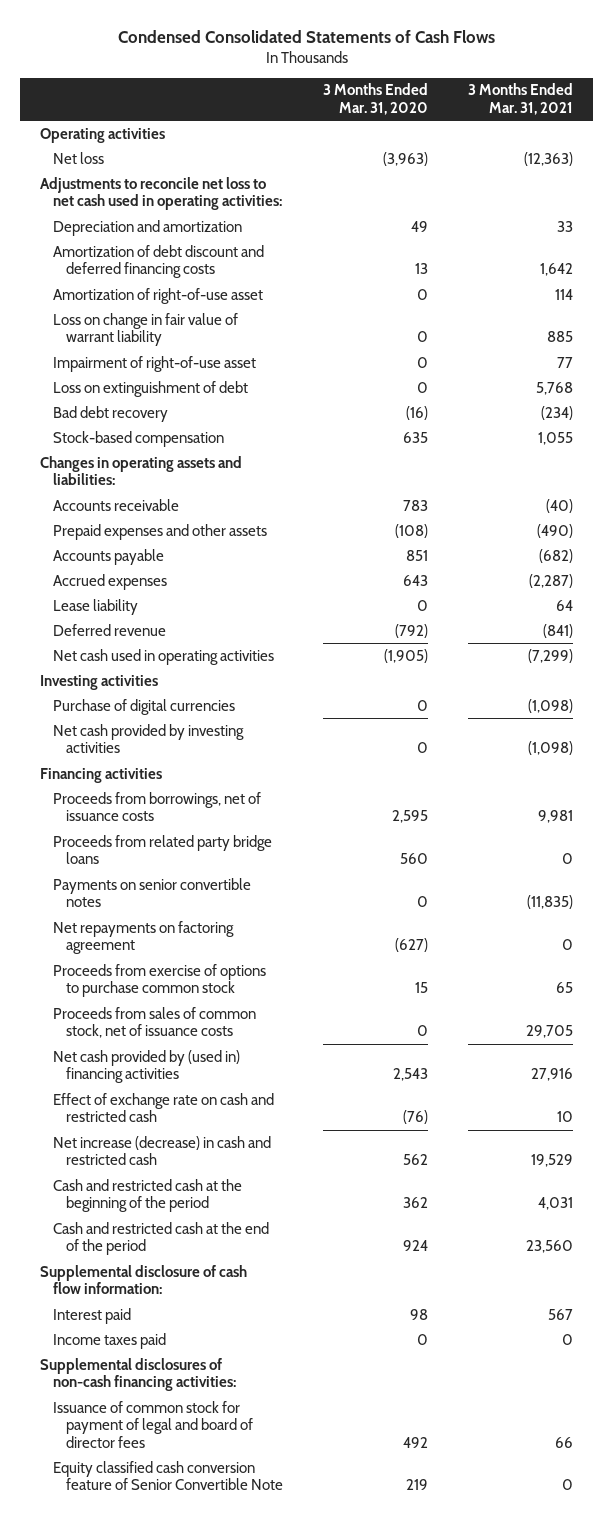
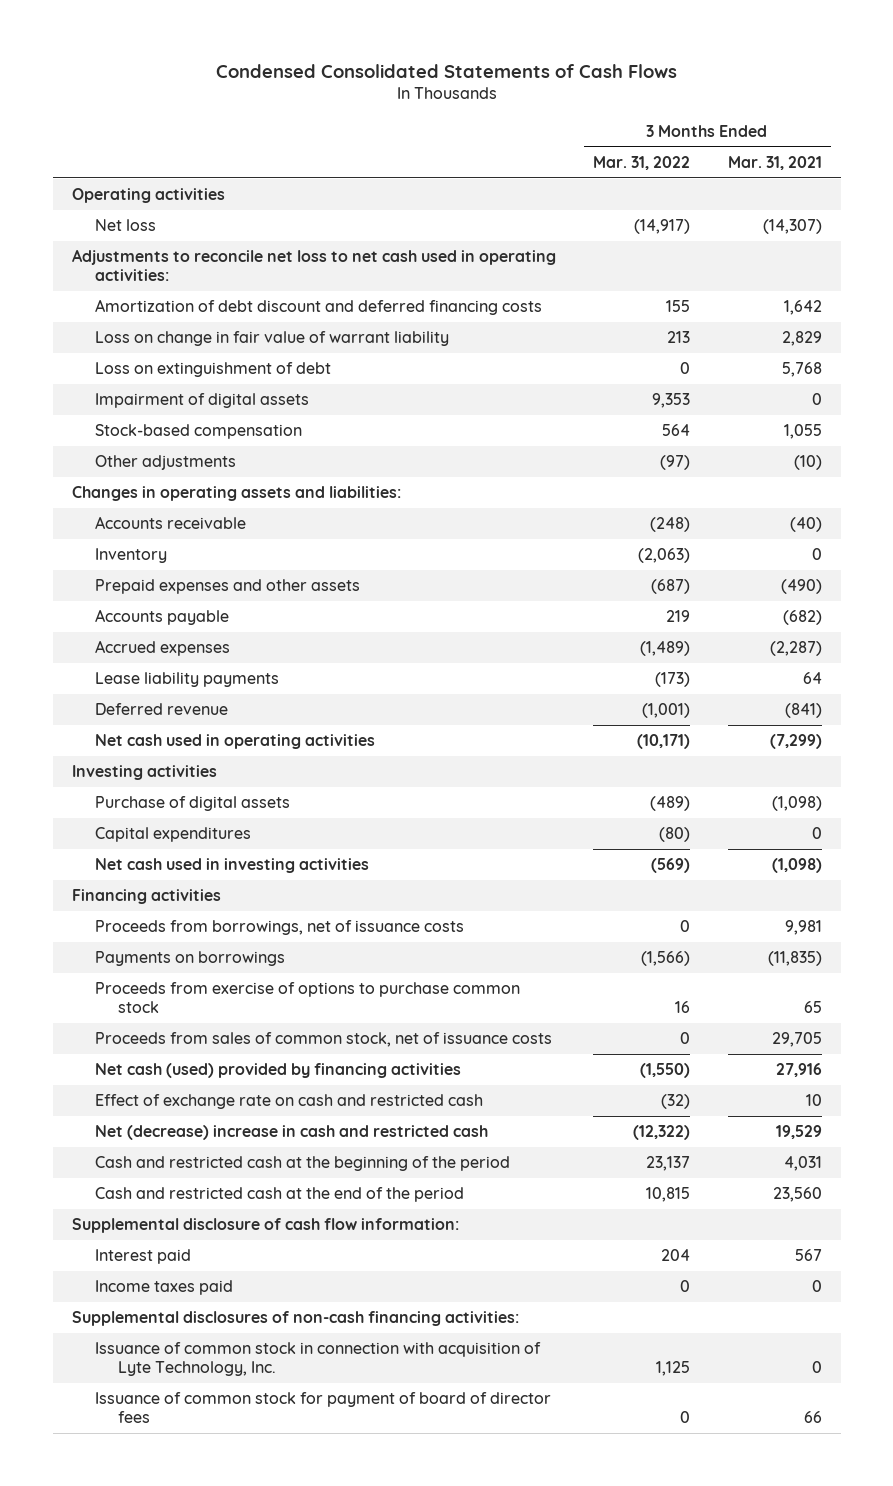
[322,83,428,116] 3 Months Ended Mar. 31, 2020 -> none
none -> [593,155,691,170] Mar. 31, 2022
[524,151,574,166] (12,363) -> [762,219,822,235] (14,307)
[52,219,242,236] Depreciation and amortization -> none
[52,287,263,304] Amortization of right-of-use asset -> none
[52,355,256,372] Impairment of right-of-use asset -> none
[547,331,574,343] 885 -> [781,331,822,347] 2,829
[52,405,168,422] Bad debt recovery -> none
none -> [94,393,309,409] Impairment of digital assets
none -> [94,455,236,471] Other adjustments
none -> [94,548,167,564] Inventory
[52,598,138,615] Lease liability -> [94,672,279,688] Lease liability payments
[52,698,235,715] Purchase of digital currencies -> [94,796,290,812] Purchase of digital assets
none -> [94,827,251,843] Capital expenditures
[52,723,244,754] Net cash provided by investing activities -> [94,858,369,874] Net cash used in investing activities
[52,834,272,865] Proceeds from related party bridge loans -> none
[52,920,234,955] Net repayments on factoring agreement -> none
[52,877,251,908] Payments on senior convertible notes -> [94,951,285,967] Payments on borrowings
[52,1049,240,1084] Net cash provided by (used in) financing activities -> [94,1063,461,1079] Net cash (used) provided by financing activities
[52,1135,271,1166] Net increase (decrease) in cash and restricted cash -> [94,1125,488,1141] Net (decrease) increase in cash and restricted cash
[52,1460,283,1491] Equity classified cash conversion feature of Senior Convertible Note -> none
none -> [94,1342,541,1377] Issuance of common stock in connection with acquisition of Lyte Technology, Inc.
[52,1400,253,1449] Issuance of common stock for payment of legal and board of director fees -> [94,1392,551,1424] Issuance of common stock for payment of board of director fees

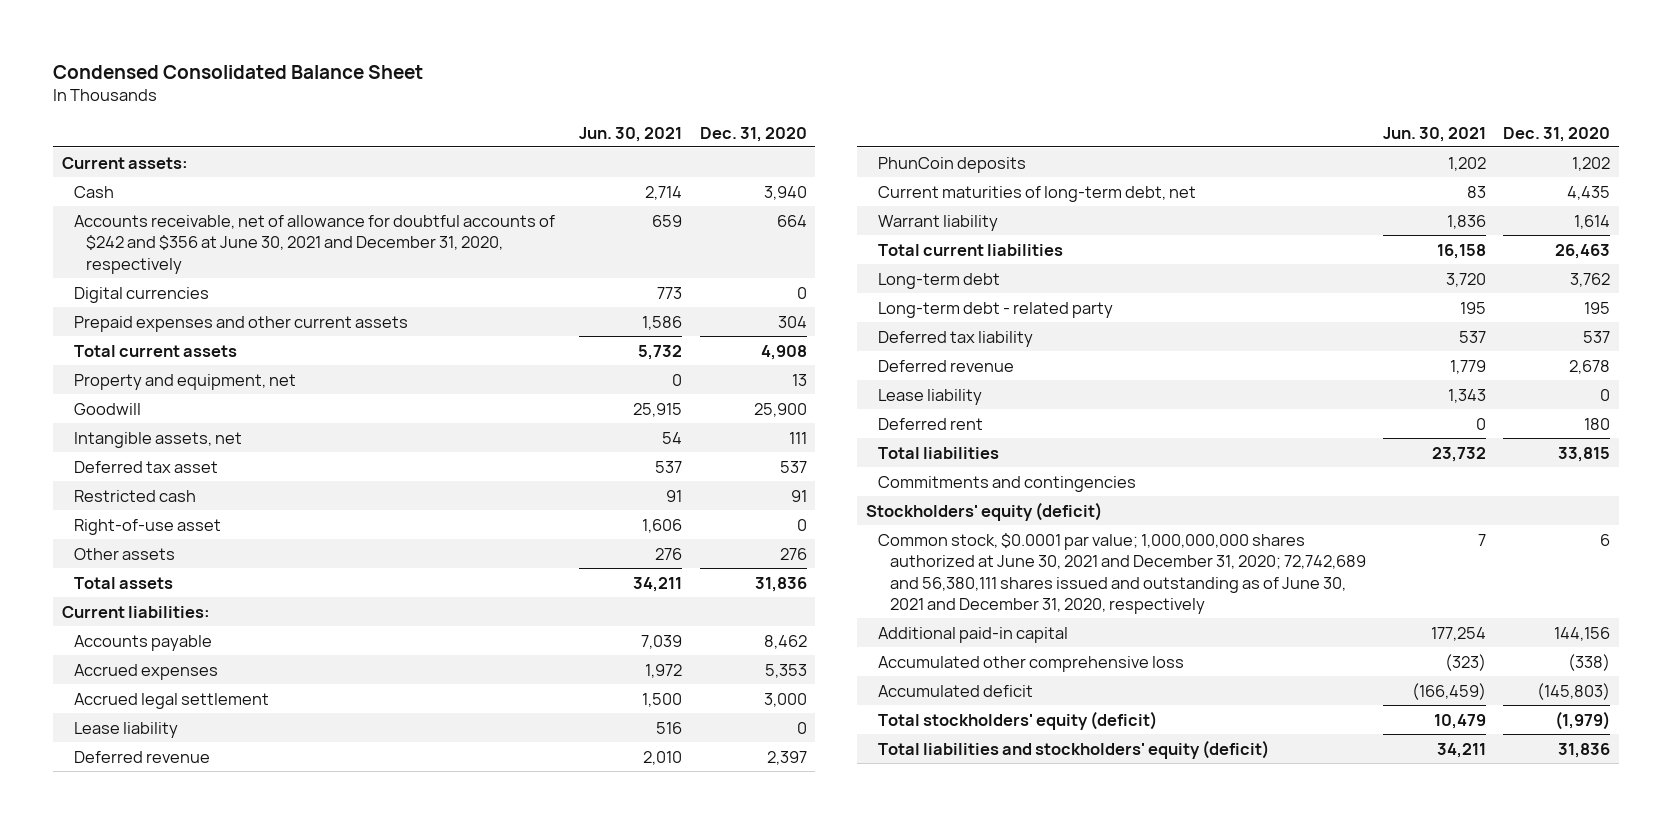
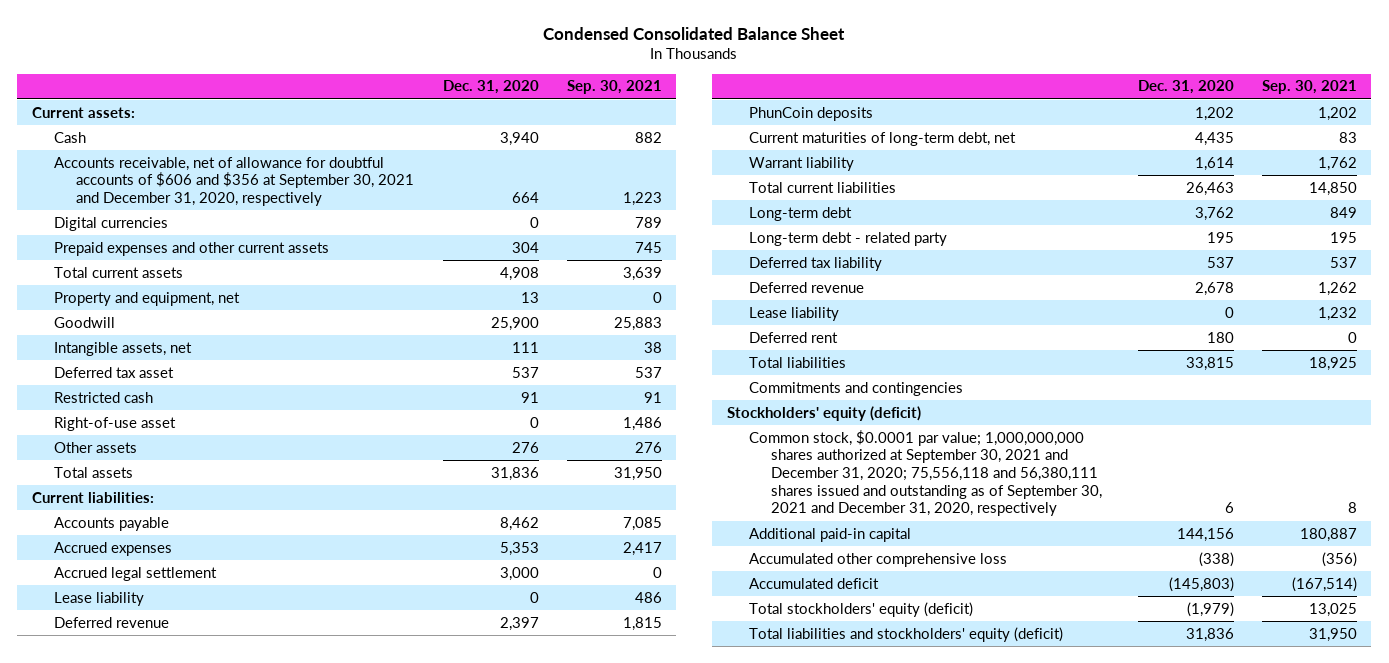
[579,126,683,142] Jun. 30, 2021 -> none
none -> [567,80,663,95] Sep. 30, 2021
[73,214,555,274] Accounts receivable, net of allowance for doubtful accounts of $242 and $356 at June 30, 2021 and December 31, 2020, respectively -> [53,156,415,206] Accounts receivable, net of allowance for doubtful accounts of $606 and $356 at September 30, 2021 and December 31, 2020, respectively
[877,532,1366,615] Common stock, $0.0001 par value; 1,000,000,000 shares authorized at June 30, 2021 and December 31, 2020; 72,742,689 and 56,380,111 shares issued and outstanding as of June 30, 2021 and December 31, 2020, respectively -> [748,429,1103,517] Common stock, $0.0001 par value; 1,000,000,000 shares authorized at September 30, 2021 and December 31, 2020; 75,556,118 and 56,380,111 shares issued and outstanding as of September 30, 2021 and December 31, 2020, respectively

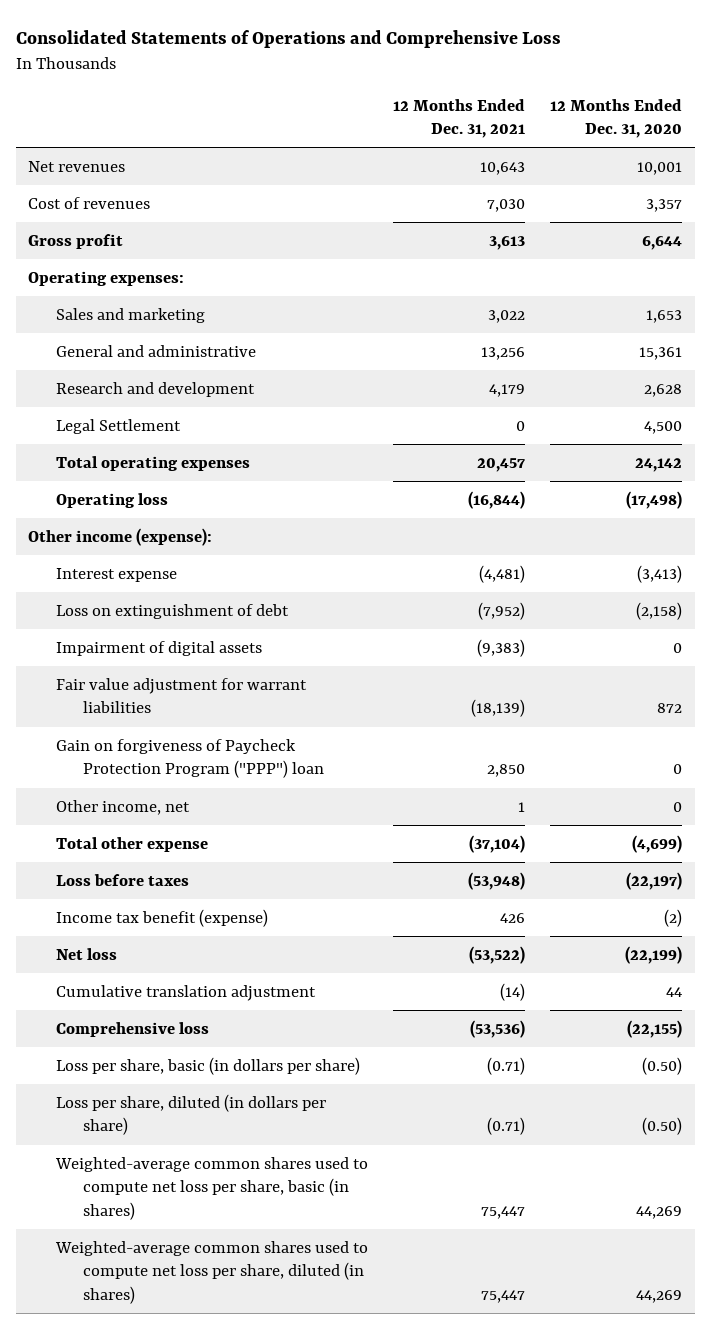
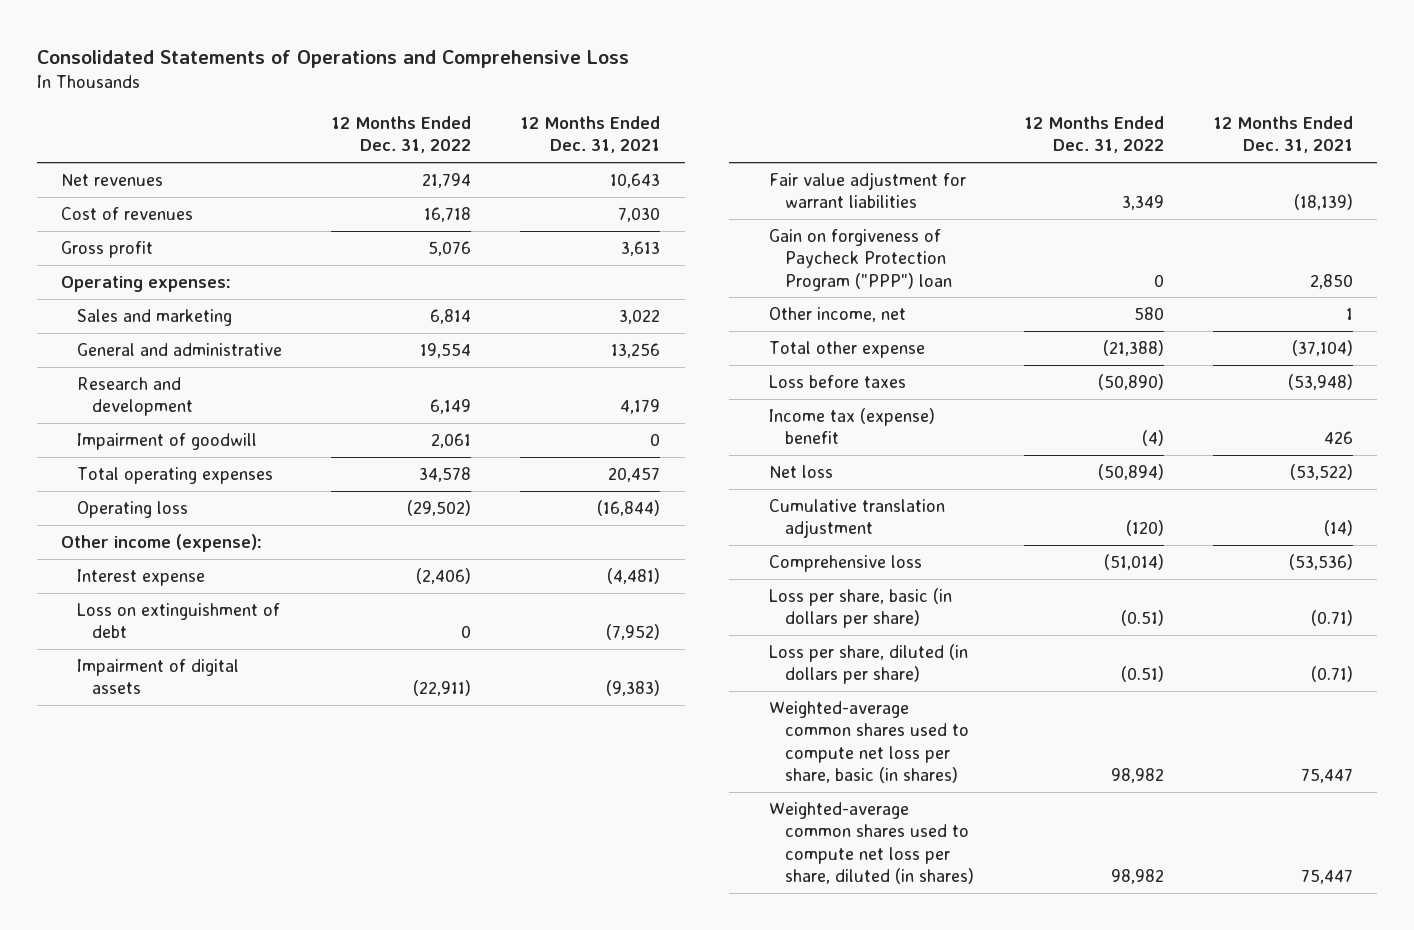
[550,98,683,139] 12 Months Ended Dec. 31, 2020 -> none
none -> [330,116,471,154] 12 Months Ended Dec. 31, 2022
[55,418,181,434] Legal Settlement -> none
none -> [76,432,257,450] Impairment of goodwill
[55,908,268,927] Income tax benefit (expense) -> [769,407,936,445] Income tax (expense) benefit

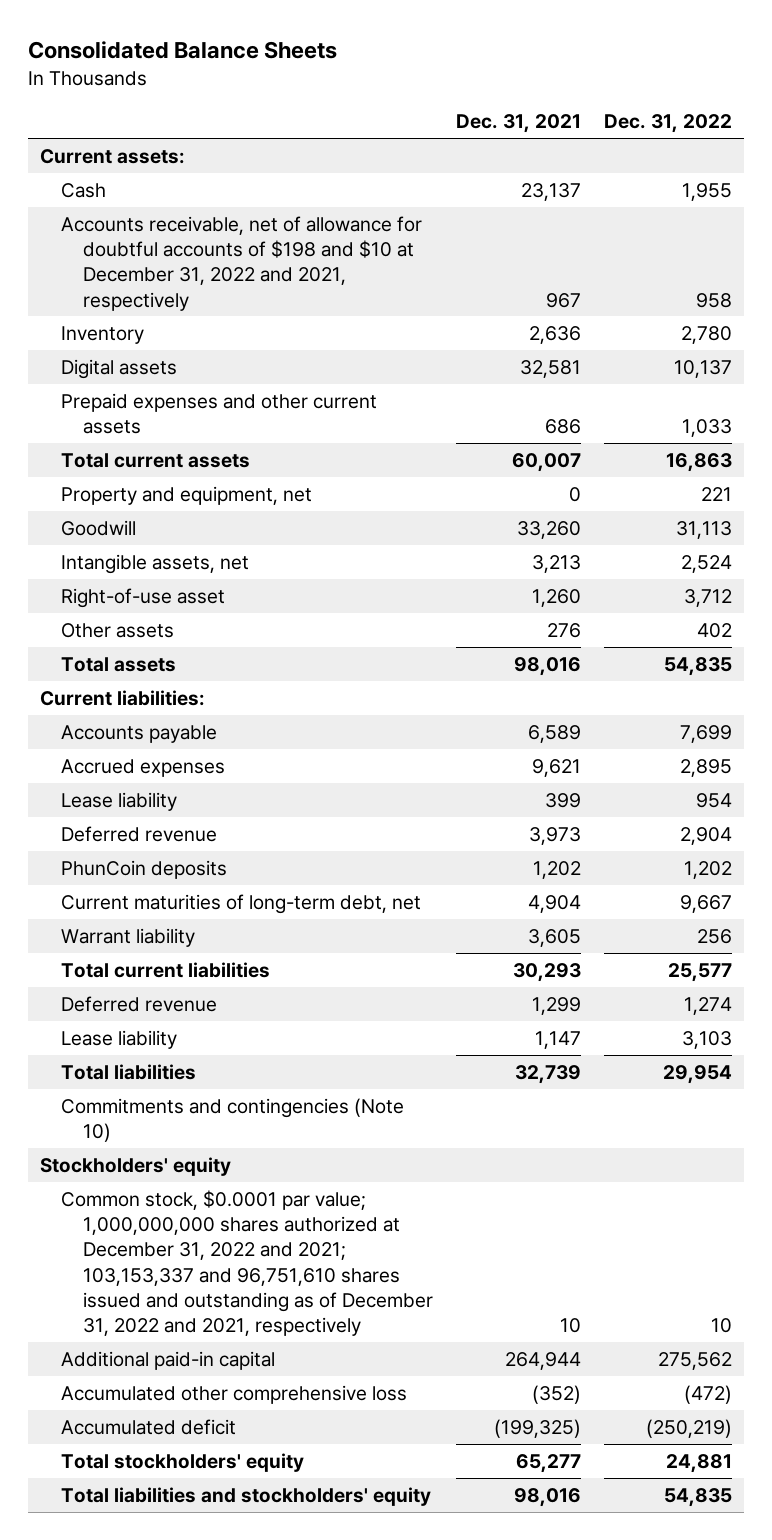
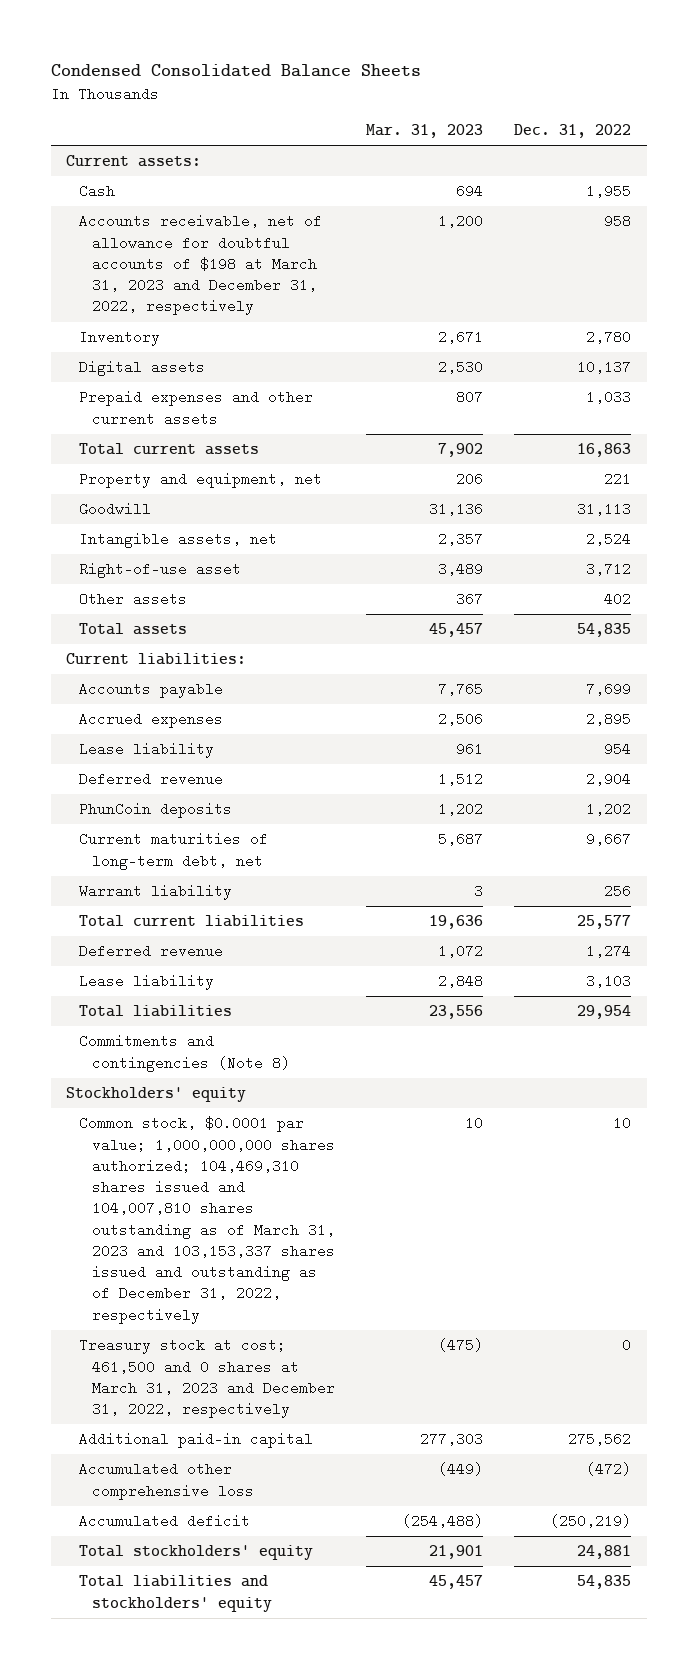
[28,41,338,60] Consolidated Balance Sheets -> [50,64,421,78] Condensed Consolidated Balance Sheets
[455,114,581,134] Dec. 31, 2021 -> none
none -> [366,124,484,139] Mar. 31, 2023
[61,215,423,311] Accounts receivable, net of allowance for doubtful accounts of $198 and $10 at December 31, 2022 and 2021, respectively -> [79,214,323,316] Accounts receivable, net of allowance for doubtful accounts of $198 at March 31, 2023 and December 31, 2022, respectively
[61,1097,405,1143] Commitments and contingencies (Note 10) -> [79,1034,290,1072] Commitments and contingencies (Note 8)
[61,1189,433,1337] Common stock, $0.0001 par value; 1,000,000,000 shares authorized at December 31, 2022 and 2021; 103,153,337 and 96,751,610 shares issued and outstanding as of December 31, 2022 and 2021, respectively -> [79,1116,335,1324] Common stock, $0.0001 par value; 1,000,000,000 shares authorized; 104,469,310 shares issued and 104,007,810 shares outstanding as of March 31, 2023 and 103,153,337 shares issued and outstanding as of December 31, 2022, respectively
none -> [79,1338,335,1419] Treasury stock at cost; 461,500 and 0 shares at March 31, 2023 and December 31, 2022, respectively

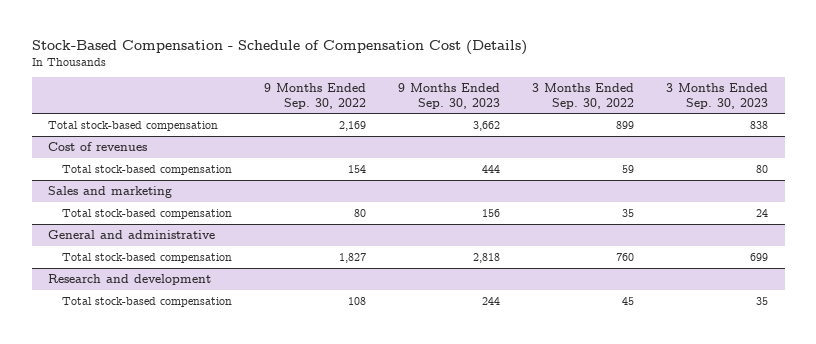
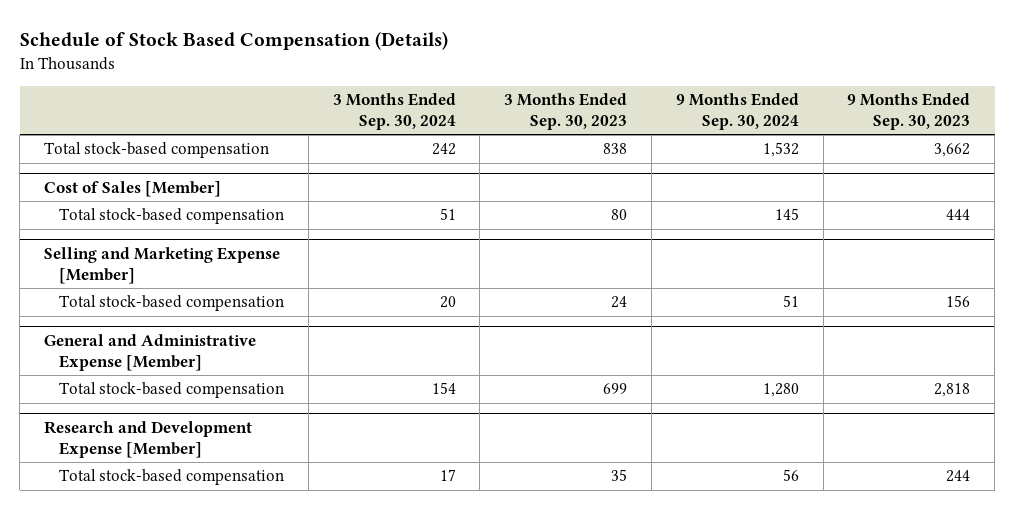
[31,39,527,55] Stock-Based Compensation - Schedule of Compensation Cost (Details) -> [19,30,448,50] Schedule of Stock Based Compensation (Details)
[263,83,366,109] 9 Months Ended Sep. 30, 2022 -> none
[532,83,635,109] 3 Months Ended Sep. 30, 2022 -> none
none -> [332,93,456,130] 3 Months Ended Sep. 30, 2024
none -> [675,93,799,130] 9 Months Ended Sep. 30, 2024
[47,141,147,151] Cost of revenues -> [43,180,221,197] Cost of Sales [Member]
[47,185,172,198] Sales and marketing -> [43,246,280,284] Selling and Marketing Expense [Member]
[47,229,215,239] General and administrative -> [43,333,256,371] General and Administrative Expense [Member]
[47,273,211,285] Research and development -> [43,420,252,458] Research and Development Expense [Member]

